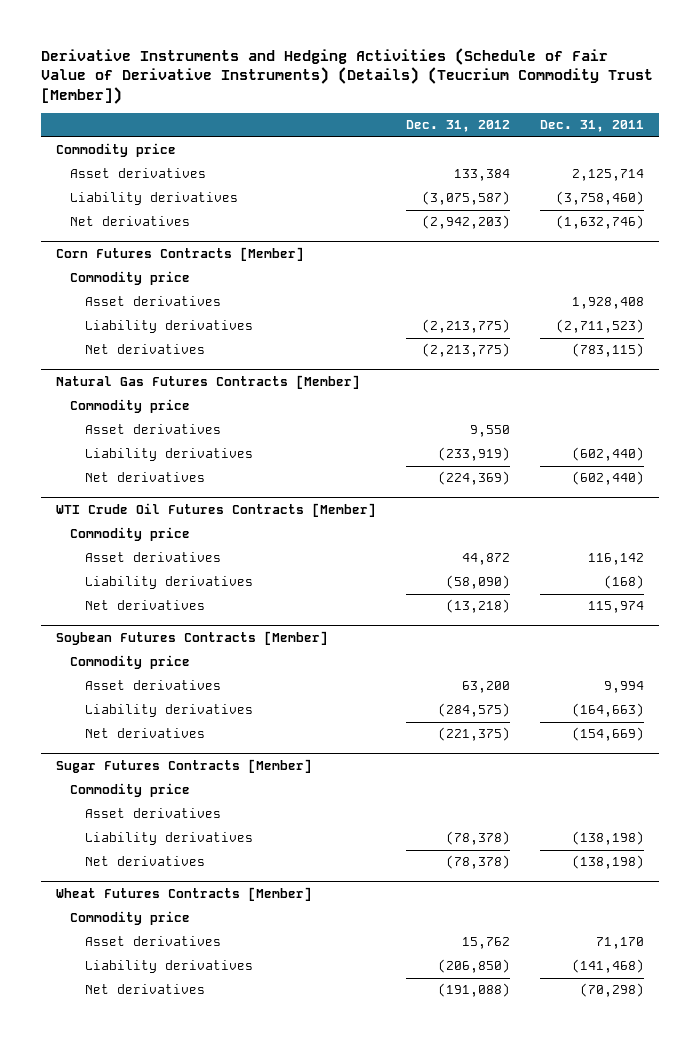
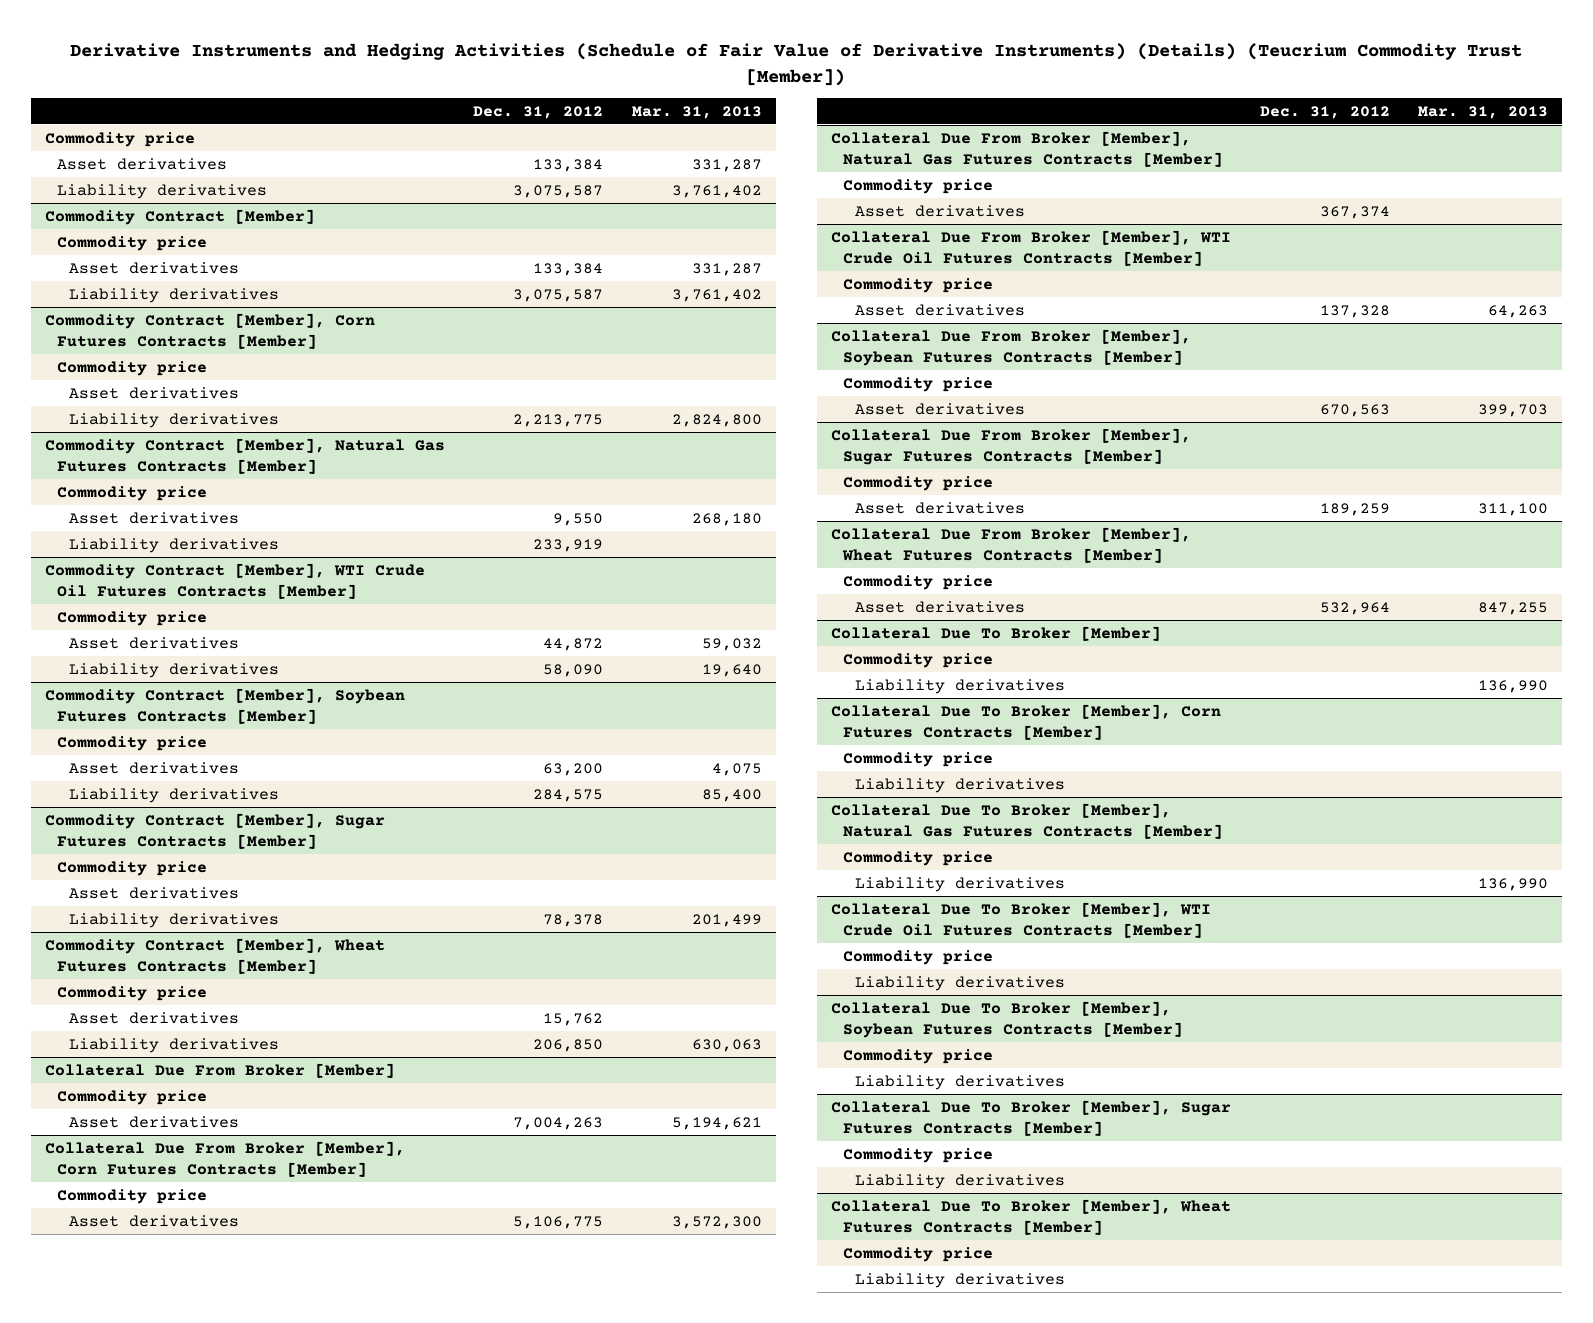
[539,120,644,133] Dec. 31, 2011 -> none
none -> [631,105,762,119] Mar. 31, 2013
[70,216,191,227] Net derivatives -> none
[55,246,304,261] Corn Futures Contracts [Member] -> none
[421,191,510,206] (3,075,587) -> [513,184,604,198] 3,075,587
none -> [44,208,315,225] Commodity Contract [Member]
none -> [68,261,239,274] Asset derivatives
none -> [68,287,279,303] Liability derivatives
none -> [44,312,375,349] Commodity Contract [Member], Corn Futures Contracts [Member]
none -> [56,360,207,376] Commodity price
[84,344,205,355] Net derivatives -> none
[421,319,510,334] (2,213,775) -> [513,413,604,427] 2,213,775
[55,374,360,389] Natural Gas Futures Contracts [Member] -> [44,437,445,474] Commodity Contract [Member], Natural Gas Futures Contracts [Member]
[84,472,205,483] Net derivatives -> none
[437,447,510,462] (233,919) -> [533,538,604,552] 233,919
[55,502,376,517] WTI Crude Oil Futures Contracts [Member] -> [44,562,425,599] Commodity Contract [Member], WTI Crude Oil Futures Contracts [Member]
[84,600,205,611] Net derivatives -> none
[445,575,510,590] (58,090) -> [543,663,604,677] 58,090
[55,630,328,645] Soybean Futures Contracts [Member] -> [44,687,405,724] Commodity Contract [Member], Soybean Futures Contracts [Member]
[84,728,205,739] Net derivatives -> none
[437,703,510,718] (284,575) -> [533,788,604,802] 284,575
[55,758,312,773] Sugar Futures Contracts [Member] -> [44,812,385,849] Commodity Contract [Member], Sugar Futures Contracts [Member]
[84,856,205,867] Net derivatives -> none
[445,831,510,846] (78,378) -> [543,913,604,927] 78,378
[55,886,312,901] Wheat Futures Contracts [Member] -> [44,937,385,974] Commodity Contract [Member], Wheat Futures Contracts [Member]
[84,984,205,995] Net derivatives -> none
[437,959,510,974] (206,850) -> [533,1038,604,1052] 206,850
none -> [44,1062,395,1078] Collateral Due From Broker [Member]
none -> [56,1089,207,1105] Commodity price
none -> [68,1115,239,1128] Asset derivatives
none -> [44,1140,405,1177] Collateral Due From Broker [Member], Corn Futures Contracts [Member]
none -> [56,1188,207,1204] Commodity price
none -> [68,1214,239,1227] Asset derivatives
none -> [831,130,1224,167] Collateral Due From Broker [Member], Natural Gas Futures Contracts [Member]
none -> [843,178,994,194] Commodity price
none -> [854,204,1025,217] Asset derivatives
none -> [831,229,1232,266] Collateral Due From Broker [Member], WTI Crude Oil Futures Contracts [Member]
none -> [843,277,994,293] Commodity price
none -> [854,303,1025,316] Asset derivatives
none -> [831,328,1192,366] Collateral Due From Broker [Member], Soybean Futures Contracts [Member]
none -> [843,376,994,392] Commodity price
none -> [854,402,1025,415] Asset derivatives
none -> [831,427,1192,465] Collateral Due From Broker [Member], Sugar Futures Contracts [Member]
none -> [843,475,994,491] Commodity price
none -> [854,501,1025,514] Asset derivatives
none -> [831,526,1192,563] Collateral Due From Broker [Member], Wheat Futures Contracts [Member]
none -> [843,574,994,590] Commodity price
none -> [854,600,1025,613] Asset derivatives
none -> [831,625,1162,641] Collateral Due To Broker [Member]
none -> [843,652,994,668] Commodity price
none -> [854,678,1065,694] Liability derivatives
none -> [831,703,1222,740] Collateral Due To Broker [Member], Corn Futures Contracts [Member]
none -> [843,751,994,767] Commodity price
none -> [854,777,1065,793] Liability derivatives
none -> [831,802,1224,839] Collateral Due To Broker [Member], Natural Gas Futures Contracts [Member]
none -> [843,850,994,866] Commodity price
none -> [854,876,1065,892] Liability derivatives
none -> [831,901,1212,938] Collateral Due To Broker [Member], WTI Crude Oil Futures Contracts [Member]
none -> [843,949,994,965] Commodity price
none -> [854,975,1065,991] Liability derivatives
none -> [831,1000,1184,1038] Collateral Due To Broker [Member], Soybean Futures Contracts [Member]
none -> [843,1048,994,1064] Commodity price
none -> [854,1074,1065,1090] Liability derivatives
none -> [831,1099,1232,1136] Collateral Due To Broker [Member], Sugar Futures Contracts [Member]
none -> [843,1147,994,1163] Commodity price
none -> [854,1173,1065,1189] Liability derivatives
none -> [831,1198,1232,1235] Collateral Due To Broker [Member], Wheat Futures Contracts [Member]
none -> [843,1246,994,1262] Commodity price
none -> [854,1272,1065,1288] Liability derivatives

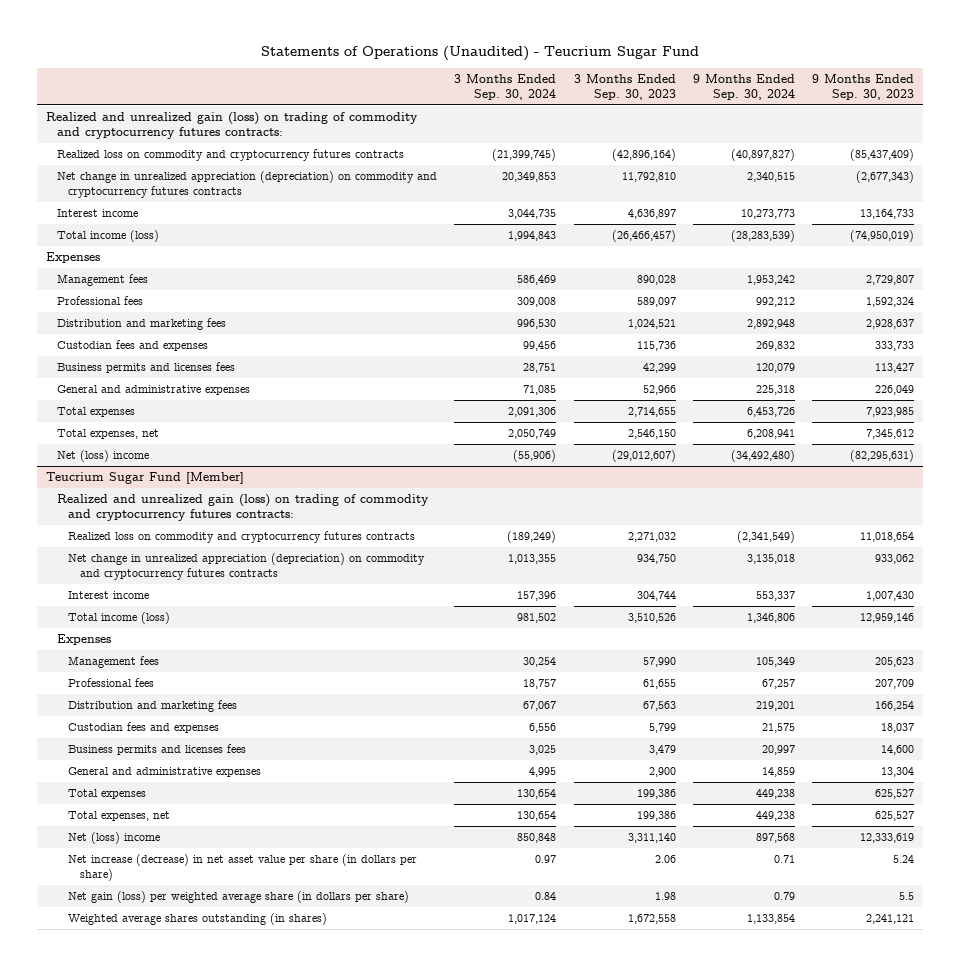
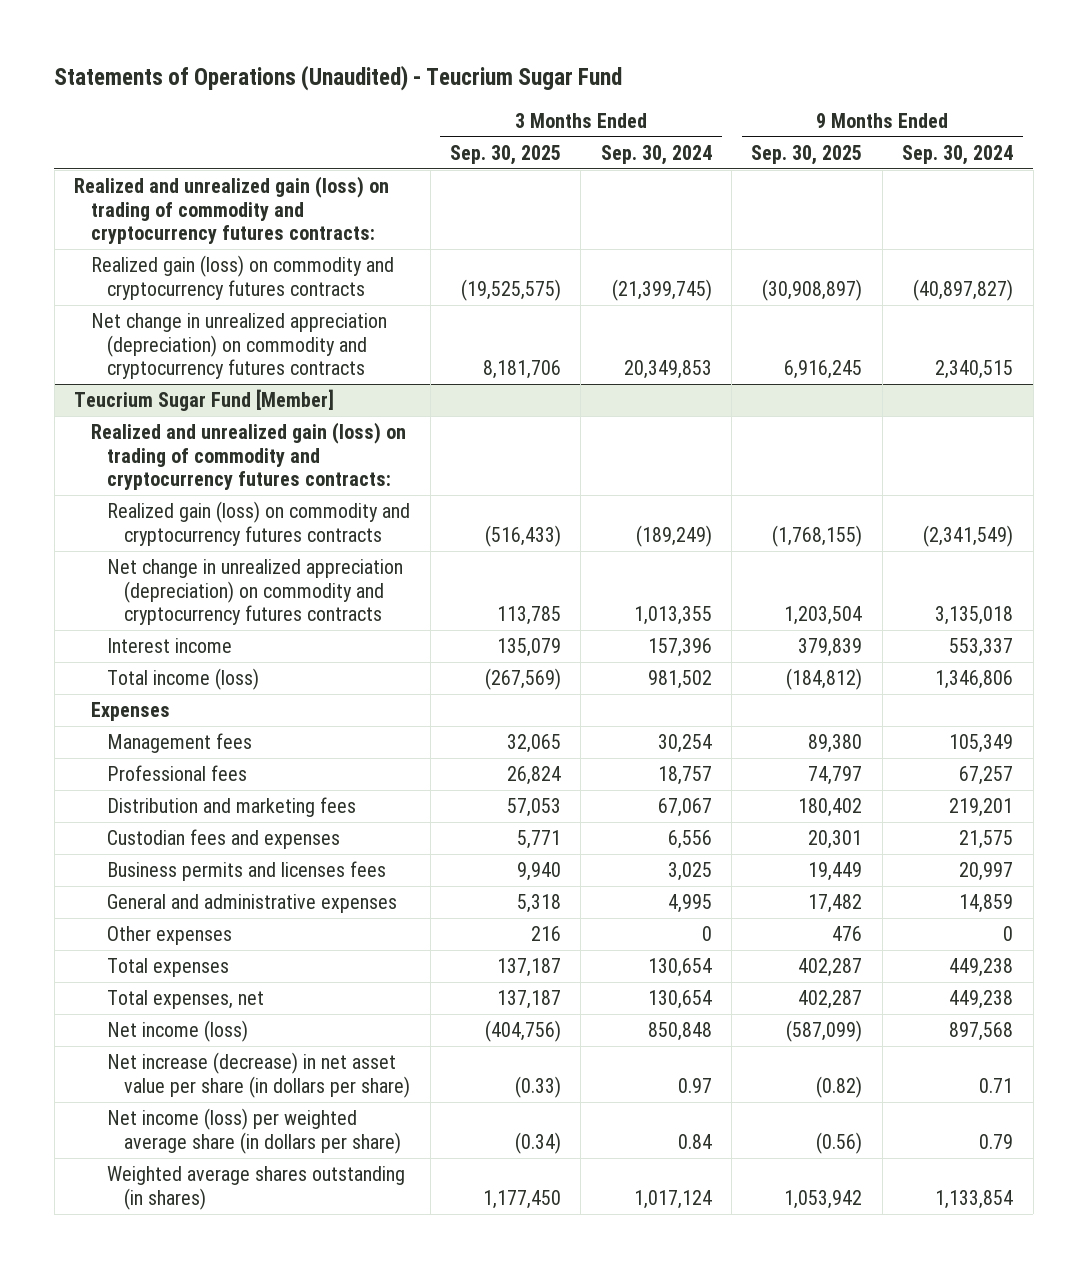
[573,73,676,100] 3 Months Ended Sep. 30, 2023 -> none
[812,73,915,100] 9 Months Ended Sep. 30, 2023 -> none
none -> [450,144,562,165] Sep. 30, 2025
none -> [751,144,863,165] Sep. 30, 2025
[56,149,404,162] Realized loss on commodity and cryptocurrency futures contracts -> [90,255,394,300] Realized gain (loss) on commodity and cryptocurrency futures contracts
[56,209,138,218] Interest income -> none
[56,230,159,243] Total income (loss) -> none
[45,252,100,264] Expenses -> none
[56,274,148,287] Management fees -> none
[56,296,143,306] Professional fees -> none
[56,318,226,331] Distribution and marketing fees -> none
[56,340,208,352] Custodian fees and expenses -> none
[56,362,235,374] Business permits and licenses fees -> none
[56,385,250,396] General and administrative expenses -> none
[56,407,135,418] Total expenses -> none
[56,429,159,440] Total expenses, net -> none
[56,450,149,463] Net (loss) income -> none
[68,531,416,544] Realized loss on commodity and cryptocurrency futures contracts -> [107,501,411,546] Realized gain (loss) on commodity and cryptocurrency futures contracts
none -> [107,926,233,946] Other expenses
[68,832,161,845] Net (loss) income -> [107,1020,249,1043] Net income (loss)
[68,891,410,904] Net gain (loss) per weighted average share (in dollars per share) -> [107,1108,401,1154] Net income (loss) per weighted average share (in dollars per share)

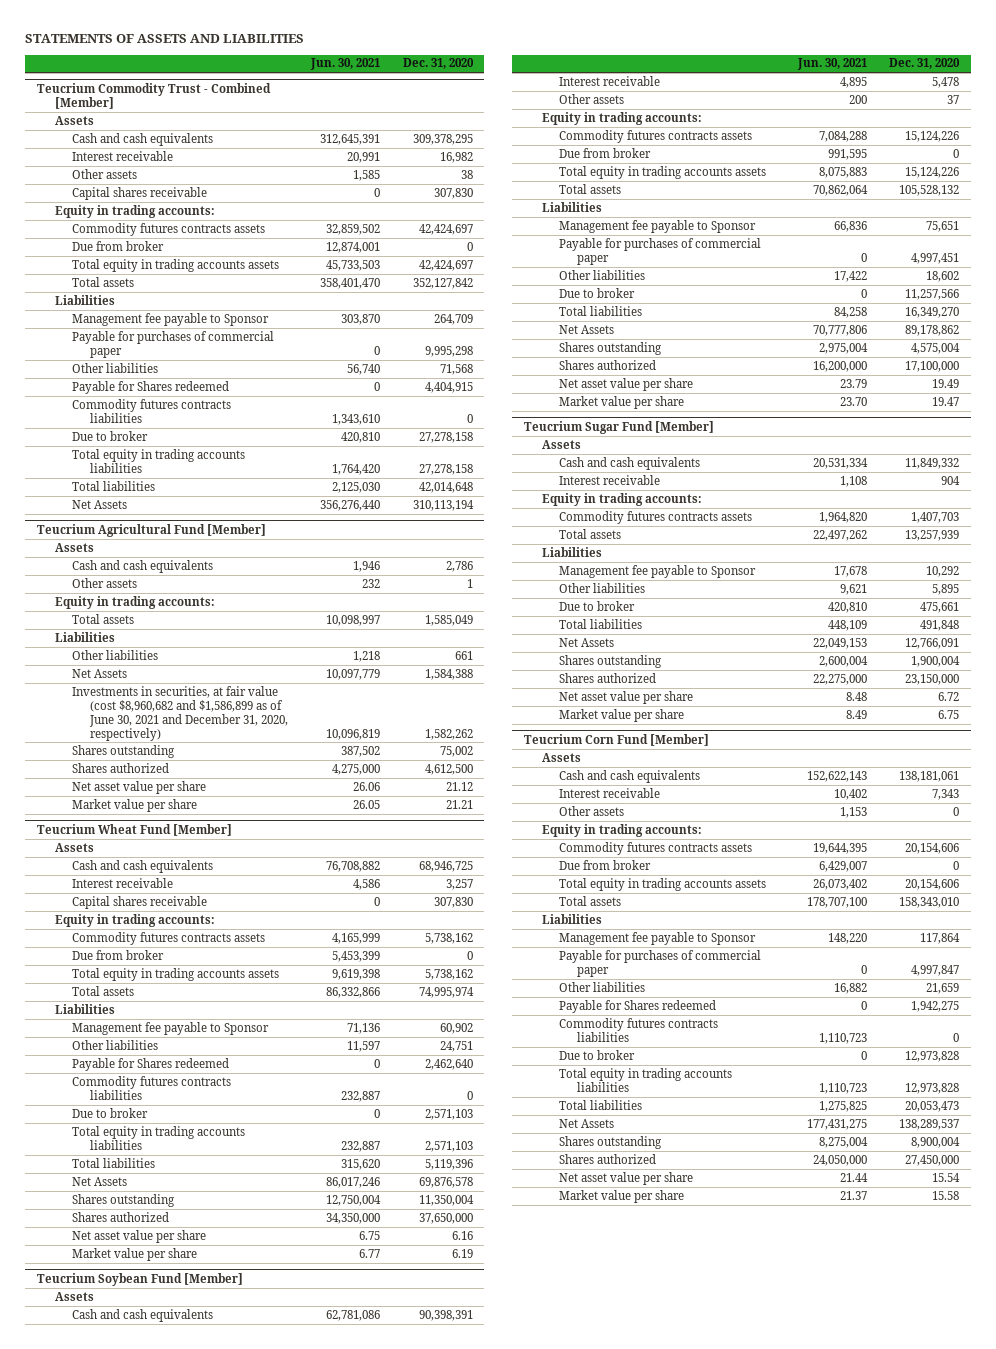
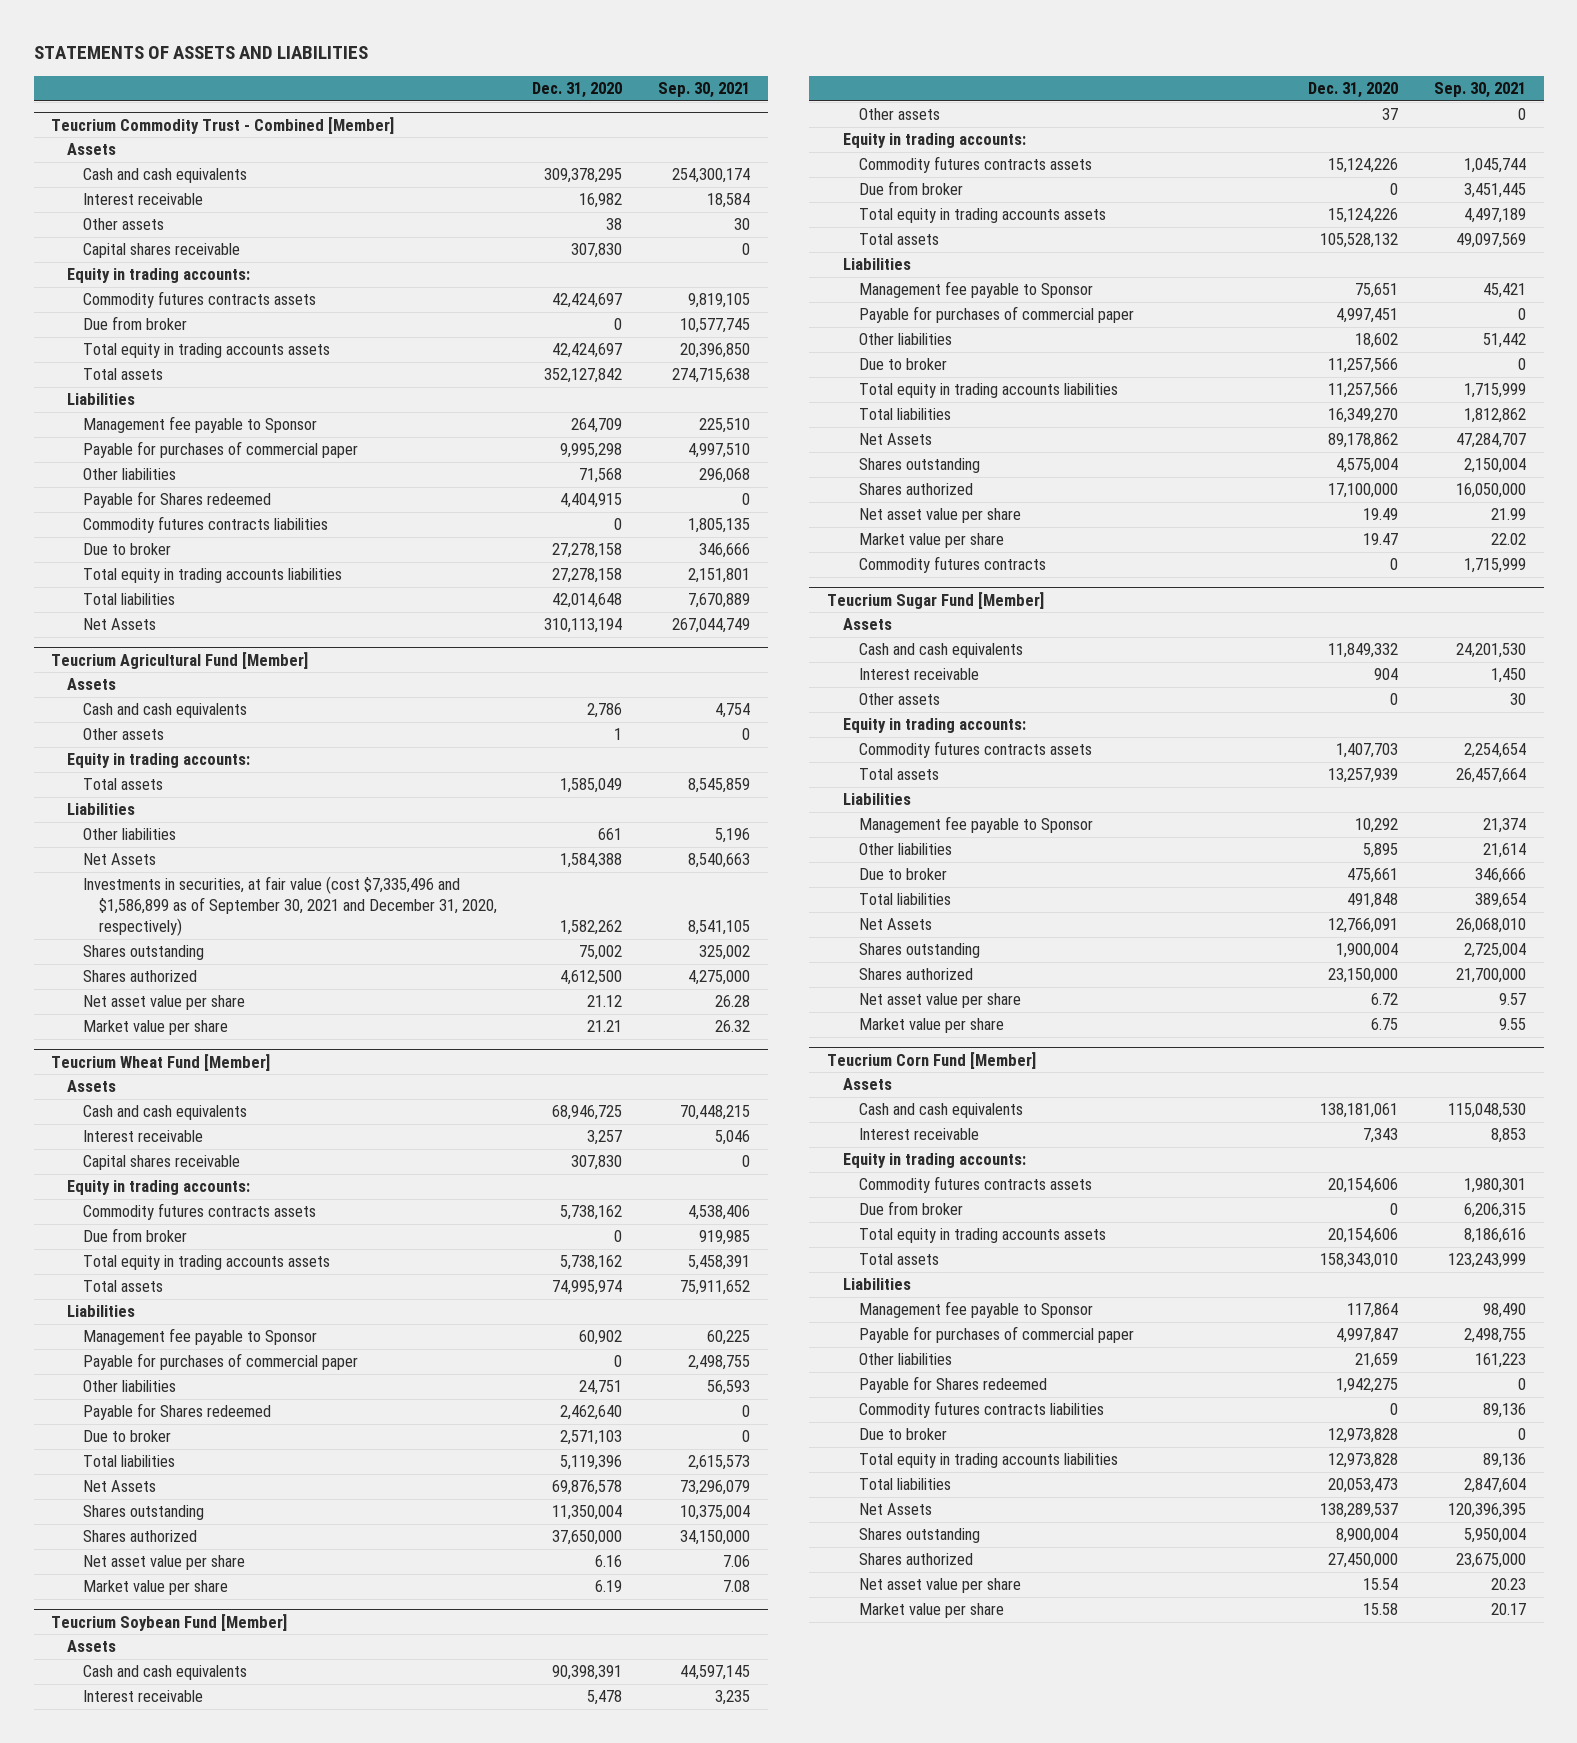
[309,58,380,71] Jun. 30, 2021 -> none
none -> [658,81,751,98] Sep. 30, 2021
[72,685,289,741] Investments in securities, at fair value (cost $8,960,682 and $1,586,899 as of June 30, 2021 and December 31, 2020, respectively) -> [82,876,497,937] Investments in securities, at fair value (cost $7,335,496 and $1,586,899 as of September 30, 2021 and December 31, 2020, respectively)
none -> [82,1353,358,1371] Payable for purchases of commercial paper
[72,1075,232,1100] Commodity futures contracts liabilities -> none
[72,1125,246,1150] Total equity in trading accounts liabilities -> none
none -> [858,383,1118,399] Total equity in trading accounts liabilities
none -> [858,556,1046,574] Commodity futures contracts
none -> [858,693,940,706] Other assets
[559,805,625,816] Other assets -> none

